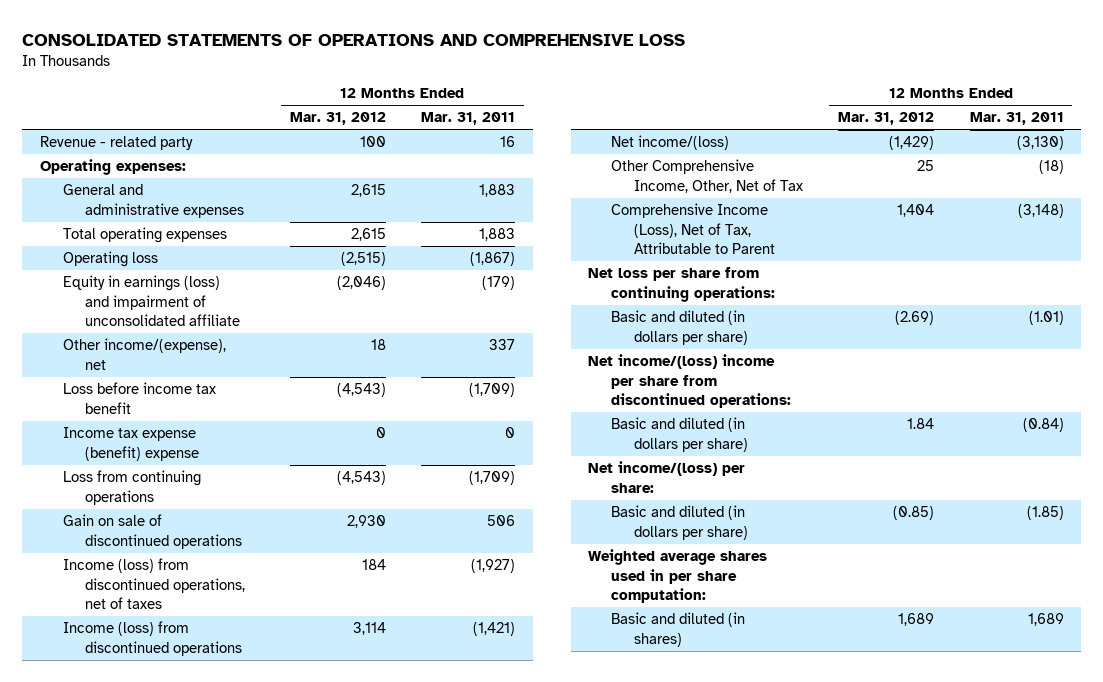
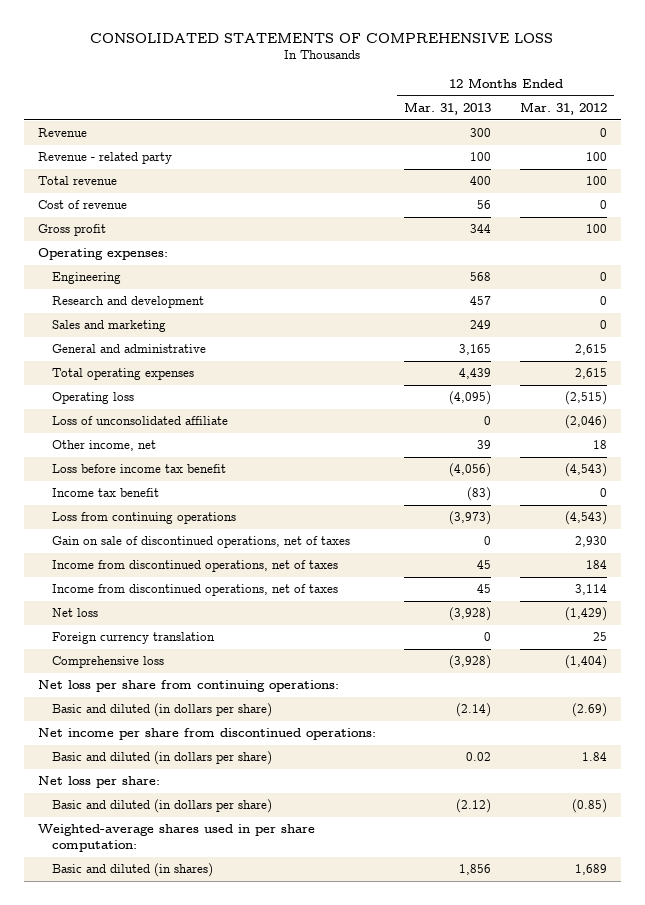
[22,33,686,46] CONSOLIDATED STATEMENTS OF OPERATIONS AND COMPREHENSIVE LOSS -> [90,32,554,43] CONSOLIDATED STATEMENTS OF COMPREHENSIVE LOSS
[421,112,516,126] Mar. 31, 2011 -> none
none -> [404,101,492,115] Mar. 31, 2013
none -> [37,128,87,138] Revenue
none -> [37,176,117,186] Total revenue
none -> [37,200,127,210] Cost of revenue
none -> [37,224,106,237] Gross profit
none -> [52,272,122,285] Engineering
none -> [52,296,205,309] Research and development
none -> [52,320,167,333] Sales and marketing
[62,184,245,218] General and administrative expenses -> [52,344,207,354] General and administrative
[62,275,241,327] Equity in earnings (loss) and impairment of unconsolidated affiliate -> [52,416,229,426] Loss of unconsolidated affiliate
[62,338,226,370] Other income/(expense), net -> [52,440,157,452] Other income, net
[62,427,200,461] Income tax expense (benefit) expense -> [52,488,160,498] Income tax benefit
[610,159,803,193] Other Comprehensive Income, Other, Net of Tax -> none
[62,514,243,549] Gain on sale of discontinued operations -> [52,536,351,549] Gain on sale of discontinued operations, net of taxes
[62,558,246,610] Income (loss) from discontinued operations, net of taxes -> [52,560,339,573] Income from discontinued operations, net of taxes
[62,621,243,656] Income (loss) from discontinued operations -> [52,584,339,597] Income from discontinued operations, net of taxes
[610,135,729,151] Net income/(loss) -> [52,608,99,618] Net loss
none -> [52,632,216,645] Foreign currency translation
[610,203,775,255] Comprehensive Income (Loss), Net of Tax, Attributable to Parent -> [52,656,165,669] Comprehensive loss
[897,204,935,218] 1,404 -> [564,655,607,670] (1,404)
[588,354,791,409] Net income/(loss) income per share from discontinued operations: -> [37,728,376,741] Net income per share from discontinued operations:
[588,461,746,493] Net income/(loss) per share: -> [37,776,160,789] Net loss per share:
[588,549,768,604] Weighted average shares used in per share computation: -> [37,824,315,852] Weighted-average shares used in per share computation:

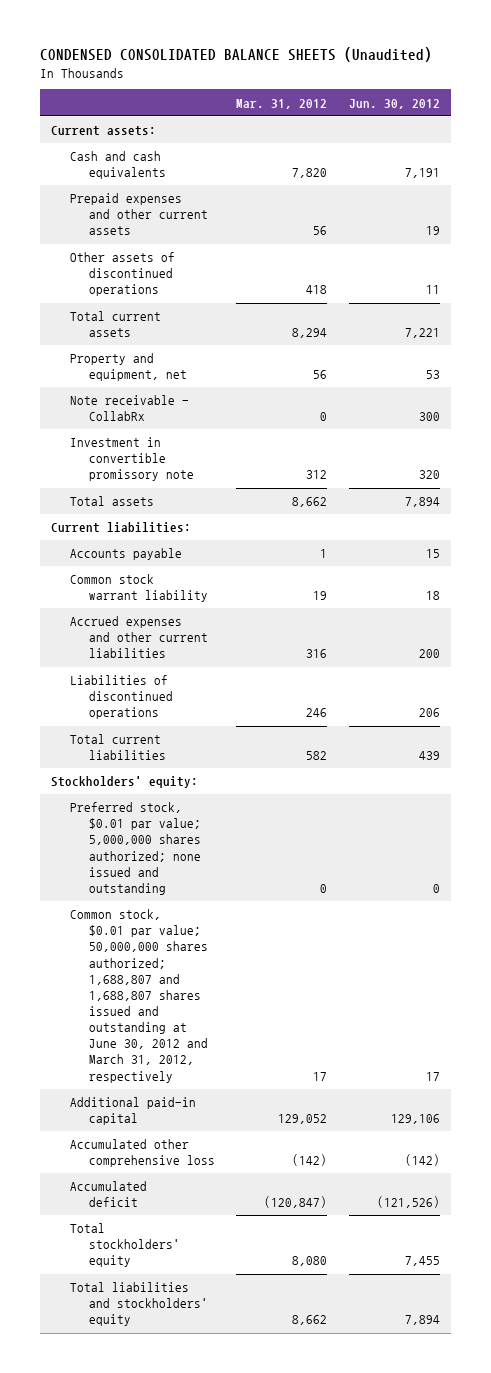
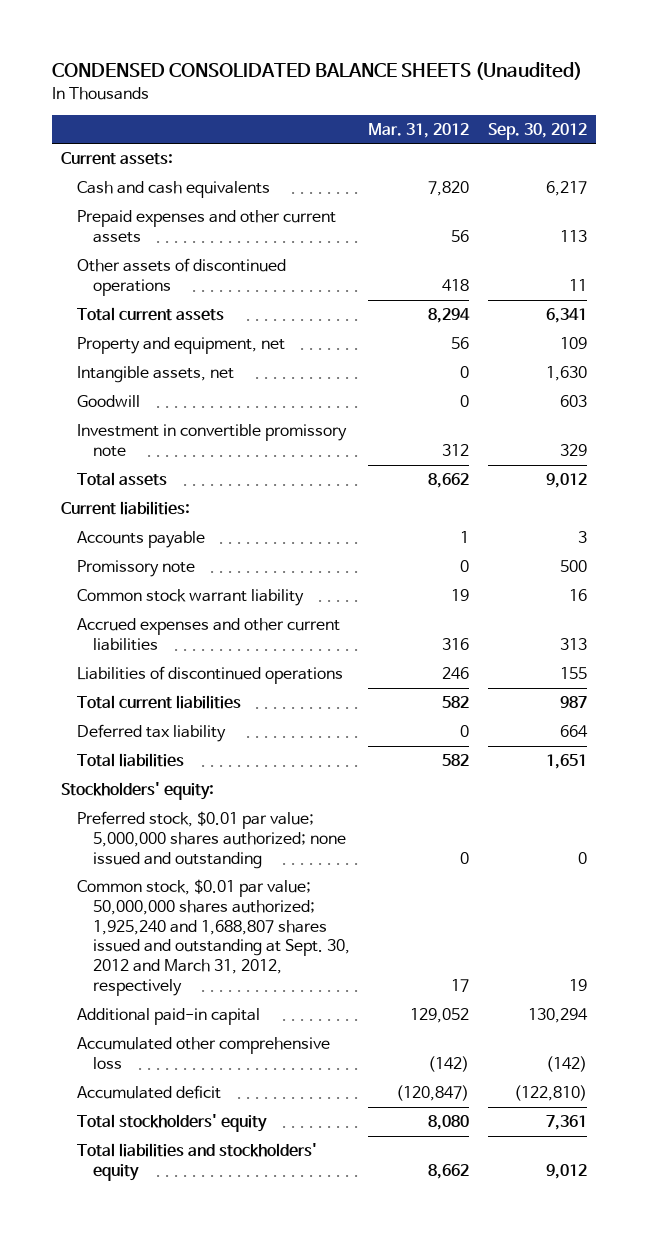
[349,98,441,109] Jun. 30, 2012 -> none
none -> [487,122,587,140] Sep. 30, 2012
[69,395,189,422] Note receivable - CollabRx -> none
none -> [77,366,235,384] Intangible assets, net
none -> [77,395,141,408] Goodwill
none -> [77,560,196,578] Promissory note
none -> [77,724,227,743] Deferred tax liability
none -> [77,753,185,768] Total liabilities
[69,909,208,1083] Common stock, $0.01 par value; 50,000,000 shares authorized; 1,688,807 and 1,688,807 shares issued and outstanding at June 30, 2012 and March 31, 2012, respectively -> [77,879,350,997] Common stock, $0.01 par value; 50,000,000 shares authorized; 1,925,240 and 1,688,807 shares issued and outstanding at Sept. 30, 2012 and March 31, 2012, respectively

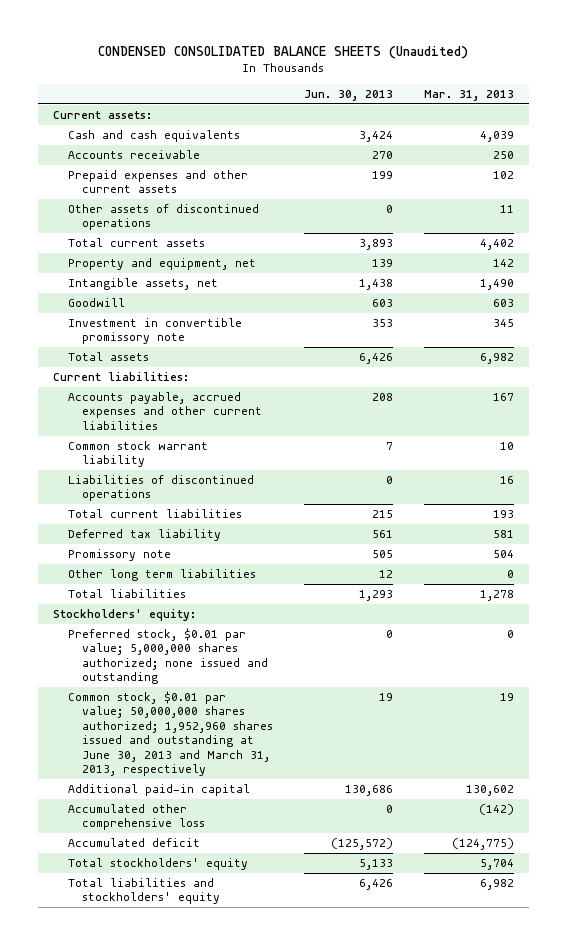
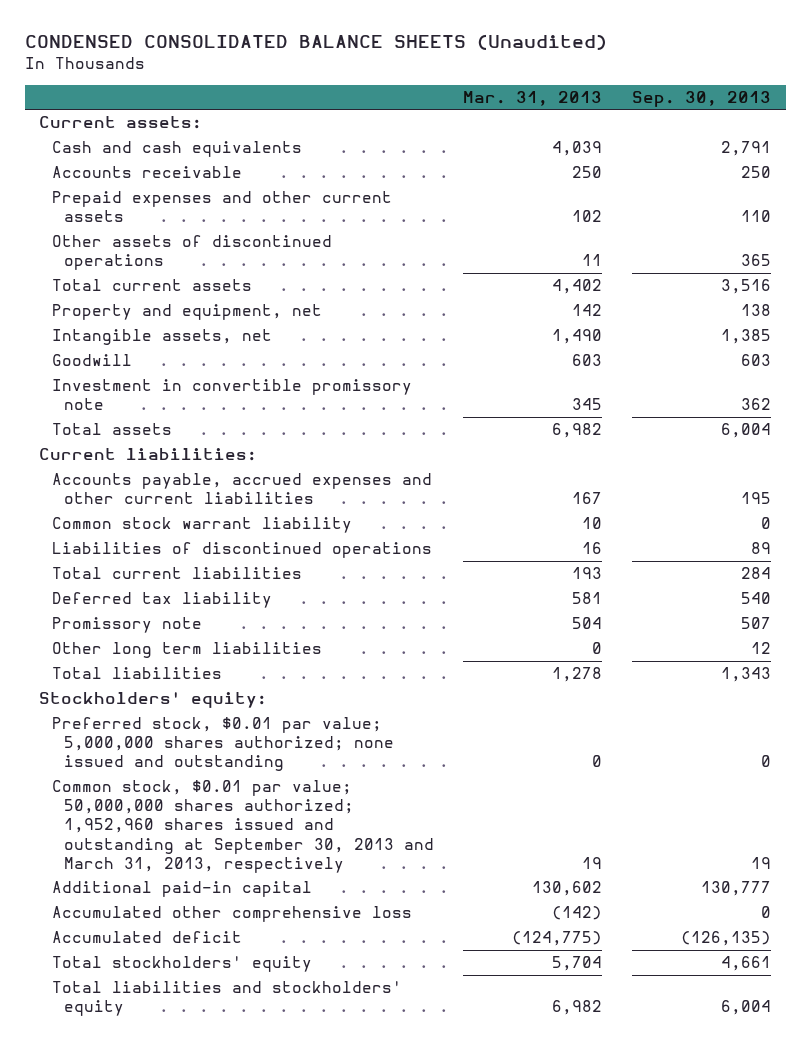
[303,90,393,102] Jun. 30, 2013 -> none
none -> [632,90,772,107] Sep. 30, 2013
[67,691,274,777] Common stock, $0.01 par value; 50,000,000 shares authorized; 1,952,960 shares issued and outstanding at June 30, 2013 and March 31, 2013, respectively -> [51,780,434,873] Common stock, $0.01 par value; 50,000,000 shares authorized; 1,952,960 shares issued and outstanding at September 30, 2013 and March 31, 2013, respectively

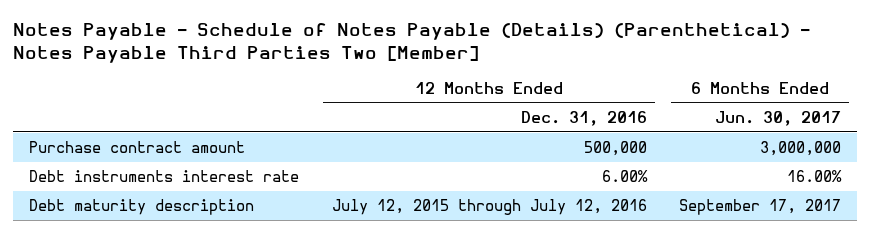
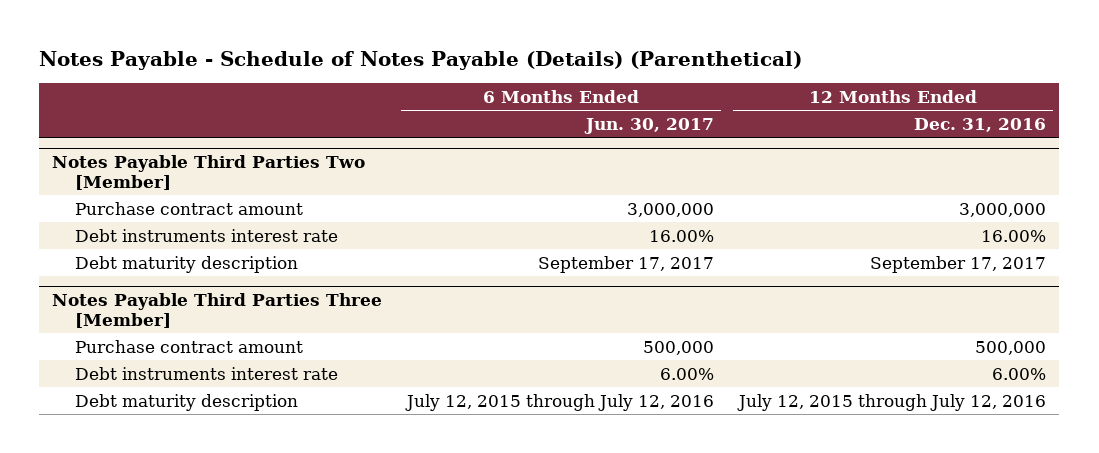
[13,23,811,64] Notes Payable - Schedule of Notes Payable (Details) (Parenthetical) - Notes Payable Third Parties Two [Member] -> [39,51,803,71] Notes Payable - Schedule of Notes Payable (Details) (Parenthetical)
none -> [52,154,366,191] Notes Payable Third Parties Two [Member]
[583,141,647,157] 500,000 -> [959,202,1047,217] 3,000,000
[601,170,648,183] 6.00% -> [981,229,1047,242] 16.00%
[331,199,647,216] July 12, 2015 through July 12, 2016 -> [870,255,1047,273] September 17, 2017
none -> [52,292,383,329] Notes Payable Third Parties Three [Member]
none -> [75,339,304,353] Purchase contract amount
none -> [75,366,339,380] Debt instruments interest rate
none -> [75,393,299,411] Debt maturity description

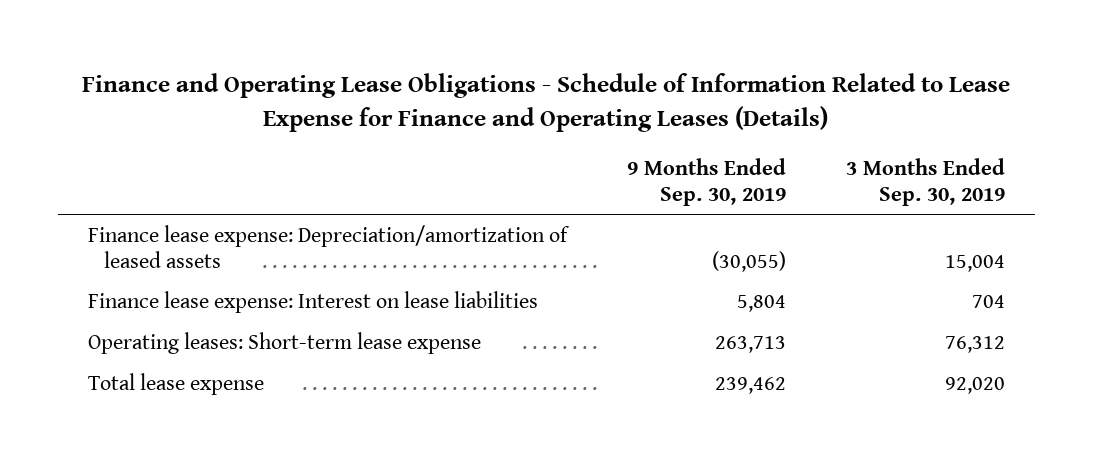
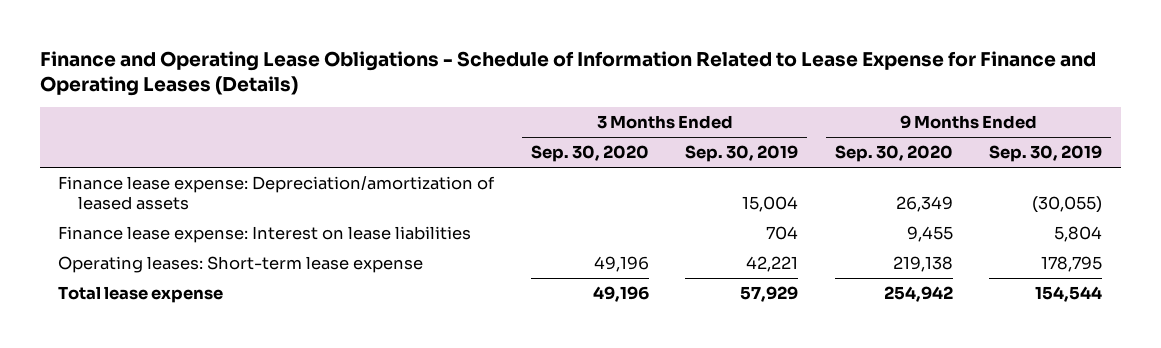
none -> [530,145,649,163] Sep. 30, 2020
none -> [834,145,953,163] Sep. 30, 2020
[714,336,786,354] 263,713 -> [1041,255,1103,272] 178,795
[944,336,1005,354] 76,312 -> [746,255,799,272] 42,221
[714,377,786,395] 239,462 -> [1035,285,1103,302] 154,544
[944,377,1005,395] 92,020 -> [740,285,799,302] 57,929

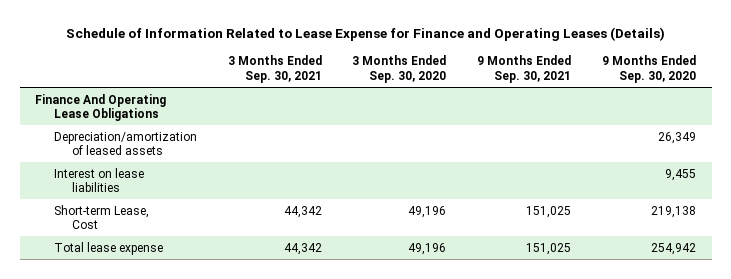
[40,50,1097,96] Finance and Operating Lease Obligations - Schedule of Information Related to Lease Expense for Finance and Operating Leases (Details) -> [65,26,665,41] Schedule of Information Related to Lease Expense for Finance and Operating Leases (Details)
[685,145,799,163] Sep. 30, 2019 -> none
[989,145,1103,163] Sep. 30, 2019 -> none
none -> [227,55,322,83] 3 Months Ended Sep. 30, 2021
none -> [477,55,572,83] 9 Months Ended Sep. 30, 2021
none -> [35,93,167,122] Finance And Operating Lease Obligations
[58,175,496,211] Finance lease expense: Depreciation/amortization of leased assets -> [53,131,197,156] Depreciation/amortization of leased assets
[58,225,472,243] Finance lease expense: Interest on lease liabilities -> [53,167,144,193] Interest on lease liabilities
[58,255,424,273] Operating leases: Short-term lease expense -> [53,204,149,230] Short-term Lease, Cost

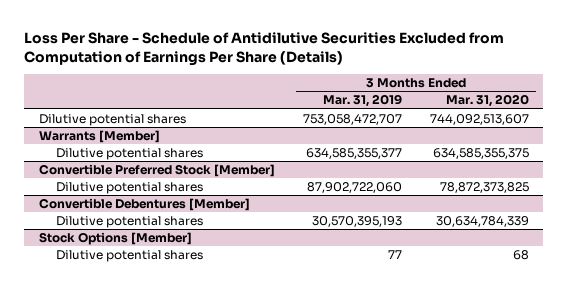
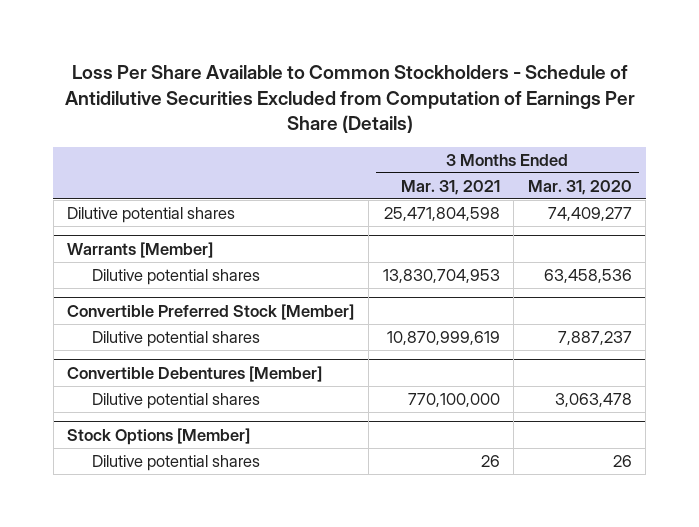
[24,32,505,66] Loss Per Share - Schedule of Antidilutive Securities Excluded from Computation of Earnings Per Share (Details) -> [64,65,635,134] Loss Per Share Available to Common Stockholders - Schedule of Antidilutive Securities Excluded from Computation of Earnings Per Share (Details)
[322,94,402,108] Mar. 31, 2019 -> none
none -> [400,180,500,196] Mar. 31, 2021
[430,114,530,126] 744,092,513,607 -> [547,207,632,222] 74,409,277
[433,148,530,160] 634,585,355,375 -> [543,269,632,284] 63,458,536
[440,182,530,194] 78,872,373,825 -> [557,331,632,346] 7,887,237
[436,216,530,228] 30,634,784,339 -> [554,393,632,408] 3,063,478
[513,250,530,261] 68 -> [612,455,632,468] 26

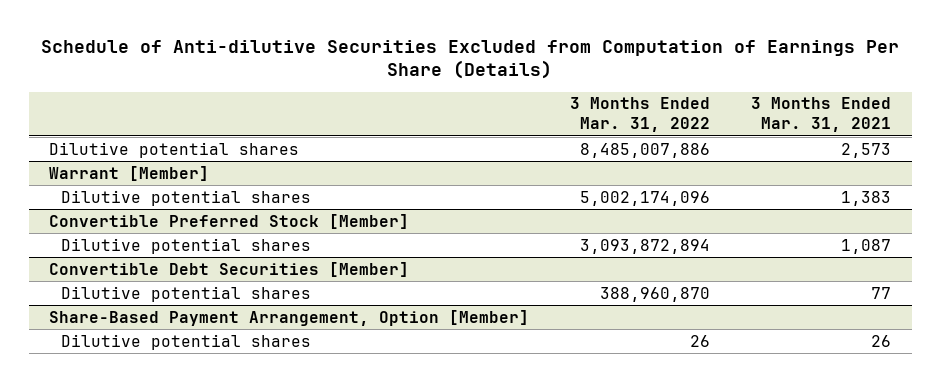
[64,65,635,134] Loss Per Share Available to Common Stockholders - Schedule of Antidilutive Securities Excluded from Computation of Earnings Per Share (Details) -> [41,39,900,80] Schedule of Anti-dilutive Securities Excluded from Computation of Earnings Per Share (Details)
[527,180,632,196] Mar. 31, 2020 -> none
none -> [570,97,711,132] 3 Months Ended Mar. 31, 2022
[383,207,500,222] 25,471,804,598 -> [841,142,892,158] 2,573
[67,241,214,258] Warrants [Member] -> [49,165,210,181] Warrant [Member]
[382,269,500,284] 13,830,704,953 -> [841,190,892,206] 1,383
[386,331,500,346] 10,870,999,619 -> [841,238,892,254] 1,087
[67,365,323,382] Convertible Debentures [Member] -> [49,261,410,277] Convertible Debt Securities [Member]
[407,393,500,408] 770,100,000 -> [871,286,892,299] 77
[67,427,251,445] Stock Options [Member] -> [49,309,530,326] Share-Based Payment Arrangement, Option [Member]

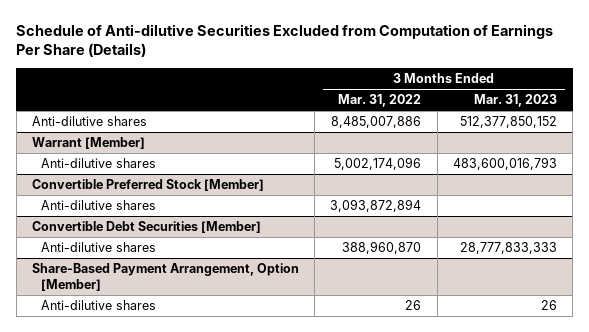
[751,97,892,132] 3 Months Ended Mar. 31, 2021 -> none
none -> [474,94,558,108] Mar. 31, 2023
[49,141,300,158] Dilutive potential shares -> [31,116,147,127] Anti-dilutive shares
[60,189,311,206] Dilutive potential shares -> [40,158,156,169] Anti-dilutive shares
[60,237,311,254] Dilutive potential shares -> [40,200,156,211] Anti-dilutive shares
[60,285,311,302] Dilutive potential shares -> [40,242,156,253] Anti-dilutive shares
[60,333,311,350] Dilutive potential shares -> [40,300,156,311] Anti-dilutive shares

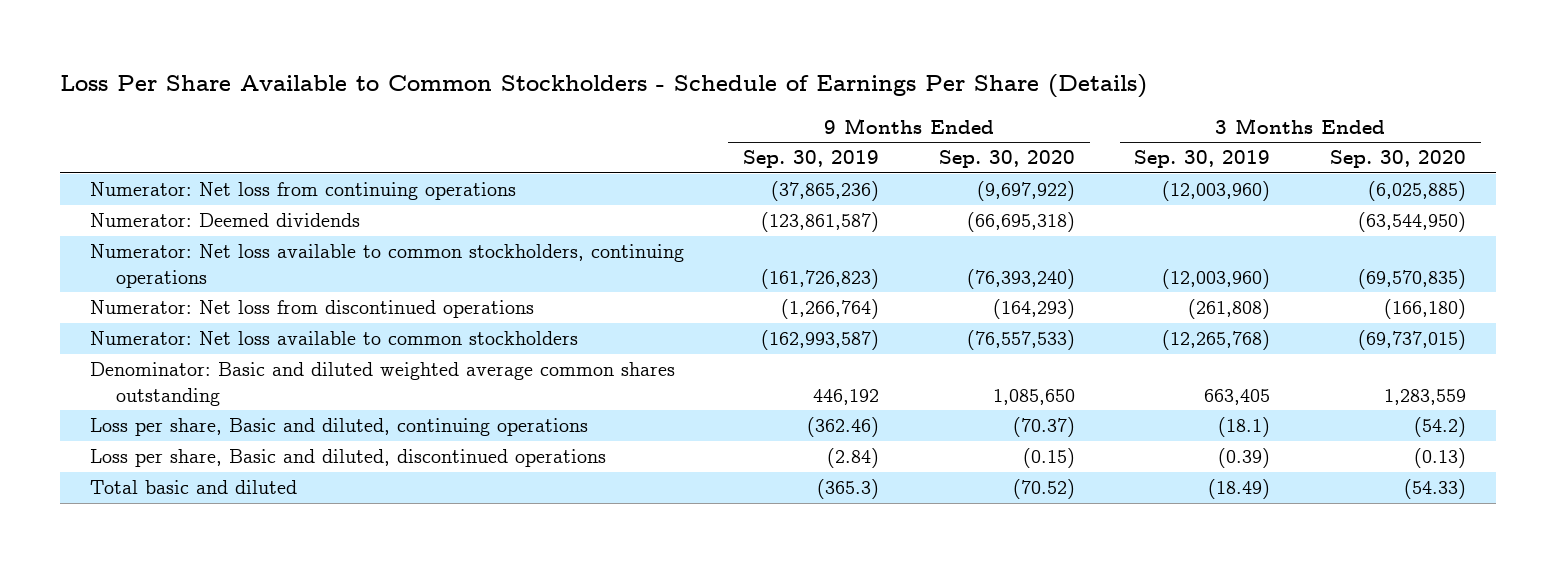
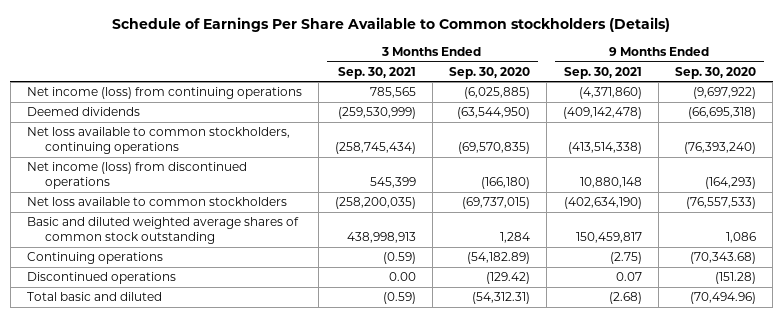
[59,74,1147,99] Loss Per Share Available to Common Stockholders - Schedule of Earnings Per Share (Details) -> [112,17,671,33] Schedule of Earnings Per Share Available to Common stockholders (Details)
[743,150,880,169] Sep. 30, 2019 -> none
[1134,150,1271,169] Sep. 30, 2019 -> none
none -> [337,66,416,79] Sep. 30, 2021
none -> [563,66,642,79] Sep. 30, 2021
[89,182,516,201] Numerator: Net loss from continuing operations -> [26,87,302,100] Net income (loss) from continuing operations
[89,213,360,228] Numerator: Deemed dividends -> [26,107,140,117] Deemed dividends
[89,244,684,288] Numerator: Net loss available to common stockholders, continuing operations -> [26,127,290,155] Net loss available to common stockholders, continuing operations
[89,300,534,319] Numerator: Net loss from discontinued operations -> [26,162,247,190] Net income (loss) from discontinued operations
[89,331,578,346] Numerator: Net loss available to common stockholders -> [26,197,287,207] Net loss available to common stockholders
[89,362,675,406] Denominator: Basic and diluted weighted average common shares outstanding -> [26,217,299,245] Basic and diluted weighted average shares of common stock outstanding
[992,388,1075,405] 1,085,650 -> [726,232,757,244] 1,086
[1383,388,1466,405] 1,283,559 -> [499,232,530,244] 1,284
[89,418,588,437] Loss per share, Basic and diluted, continuing operations -> [26,252,163,265] Continuing operations
[1012,417,1075,438] (70.37) -> [690,252,757,265] (70,343.68)
[1413,417,1466,438] (54.2) -> [466,252,530,265] (54,182.89)
[89,449,606,468] Loss per share, Basic and diluted, discontinued operations -> [26,272,176,285] Discontinued operations
[1022,448,1075,469] (0.15) -> [715,272,757,285] (151.28)
[1413,448,1466,469] (0.13) -> [485,272,530,285] (129.42)
[1012,479,1075,500] (70.52) -> [690,292,757,305] (70,494.96)
[1403,479,1466,500] (54.33) -> [471,292,530,305] (54,312.31)

